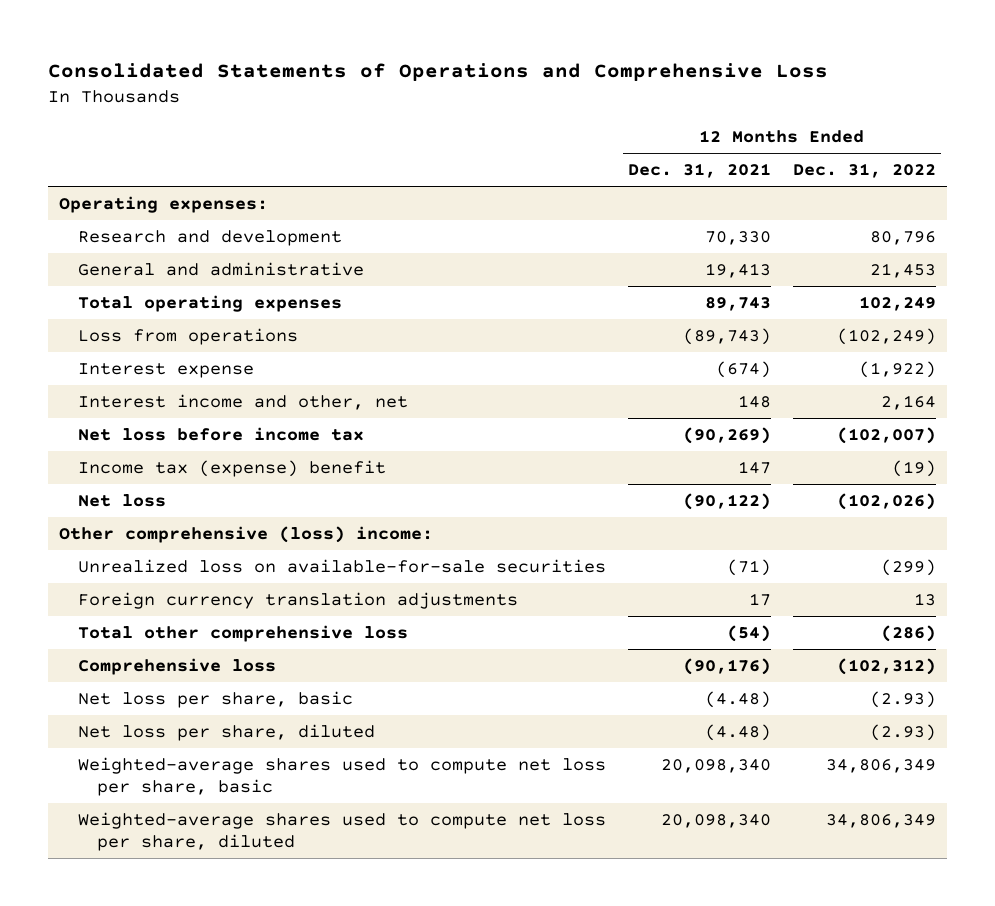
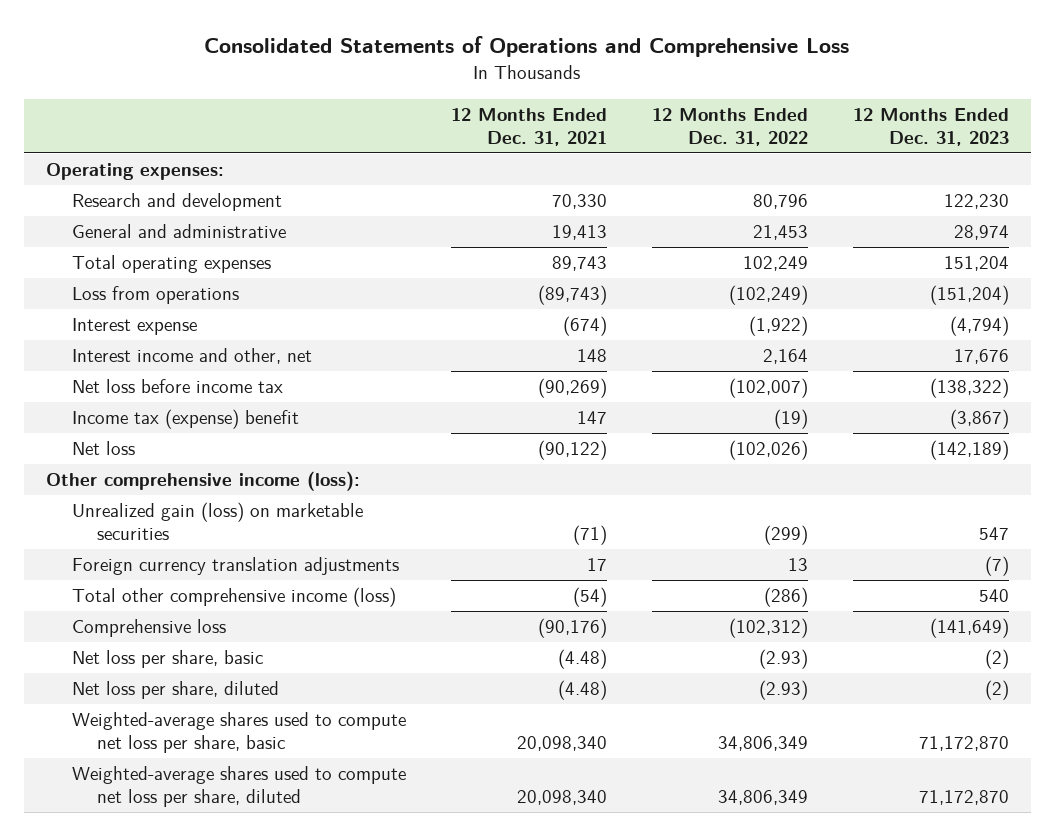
none -> [852,107,1009,146] 12 Months Ended Dec. 31, 2023
[58,525,433,543] Other comprehensive (loss) income: -> [46,471,361,492] Other comprehensive income (loss):
[78,558,607,573] Unrealized loss on available-for-sale securities -> [71,502,363,541] Unrealized gain (loss) on marketable securities
[78,624,409,642] Total other comprehensive loss -> [71,587,396,608] Total other comprehensive income (loss)

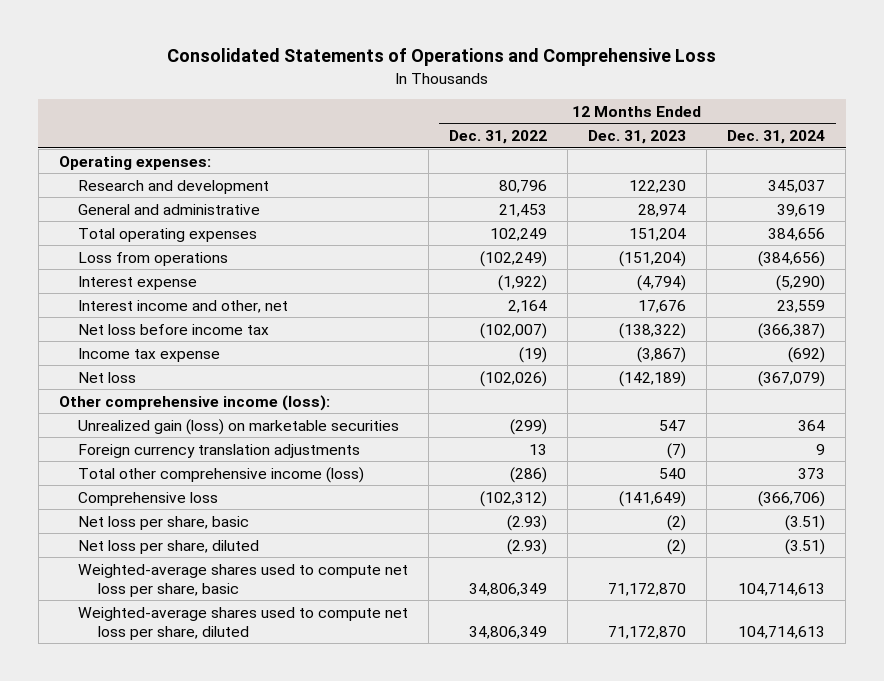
[450,107,607,146] 12 Months Ended Dec. 31, 2021 -> none
none -> [727,130,826,145] Dec. 31, 2024
[71,409,299,430] Income tax (expense) benefit -> [78,347,221,362] Income tax expense

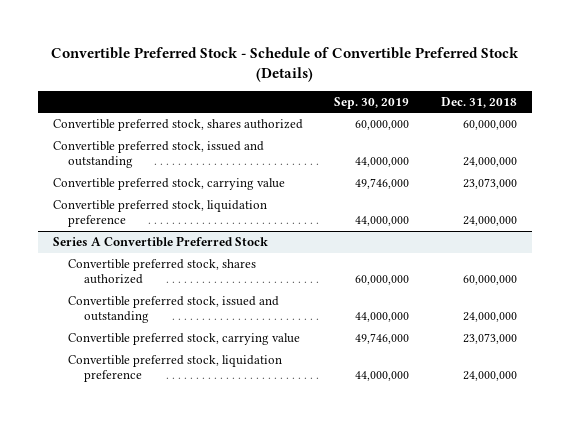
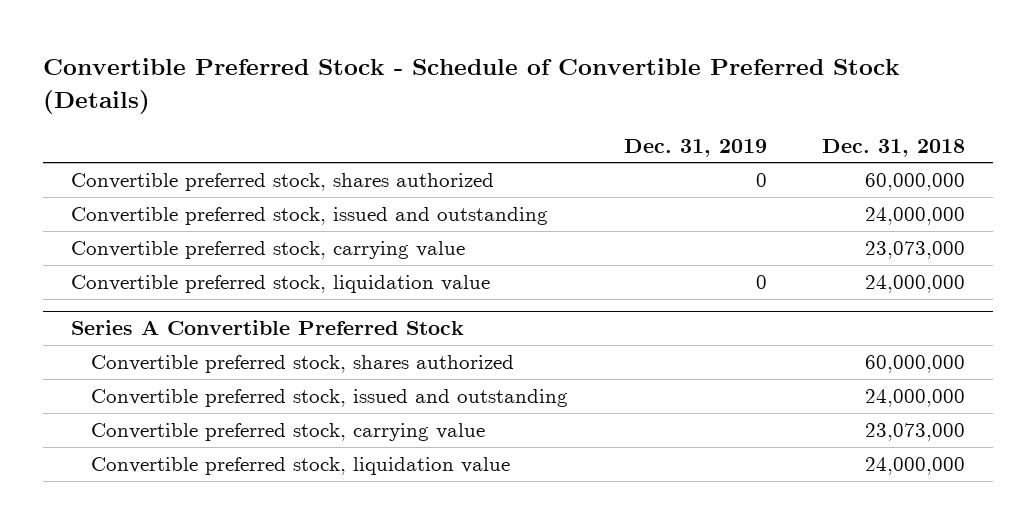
[334,96,410,109] Sep. 30, 2019 -> none
none -> [623,138,767,157] Dec. 31, 2019
[53,200,268,228] Convertible preferred stock, liquidation preference -> [70,274,490,293] Convertible preferred stock, liquidation value
[68,355,283,383] Convertible preferred stock, liquidation preference -> [91,456,511,475] Convertible preferred stock, liquidation value

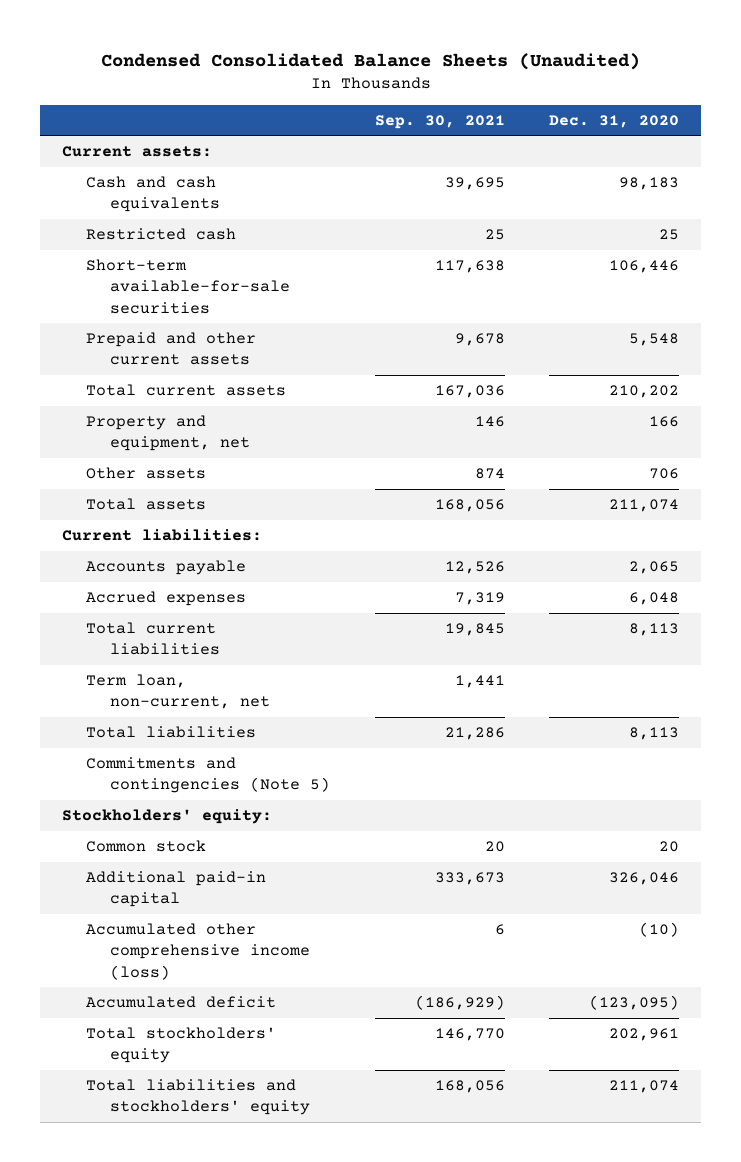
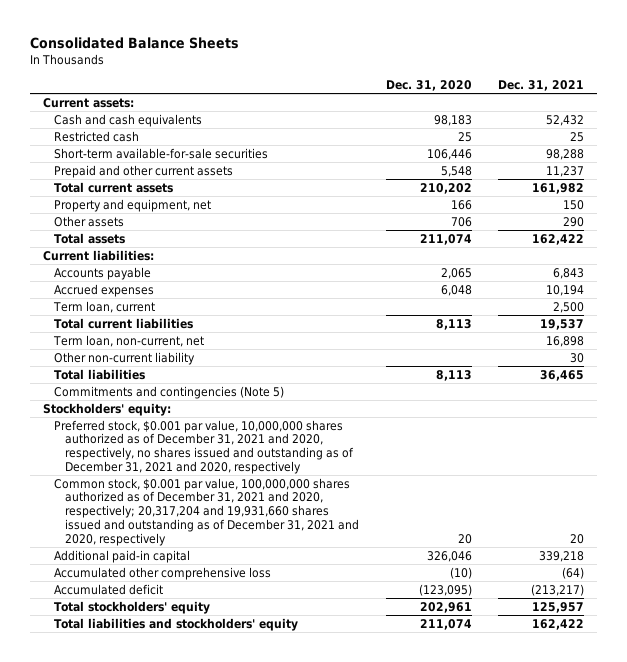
[100,52,640,70] Condensed Consolidated Balance Sheets (Unaudited) -> [30,37,240,50] Consolidated Balance Sheets
[374,114,505,129] Sep. 30, 2021 -> none
none -> [497,80,584,92] Dec. 31, 2021
none -> [53,300,156,313] Term loan, current
none -> [54,351,196,365] Other non-current liability
none -> [54,419,355,474] Preferred stock, $0.001 par value, 10,000,000 shares authorized as of December 31, 2021 and 2020, respectively, no shares issued and outstanding as of December 31, 2021 and 2020, respectively
[86,840,207,853] Common stock -> [54,477,360,546] Common stock, $0.001 par value, 100,000,000 shares authorized as of December 31, 2021 and 2020, respectively; 20,317,204 and 19,931,660 shares issued and outstanding as of December 31, 2021 and 2020, respectively
[86,923,311,980] Accumulated other comprehensive income (loss) -> [54,566,272,580] Accumulated other comprehensive loss

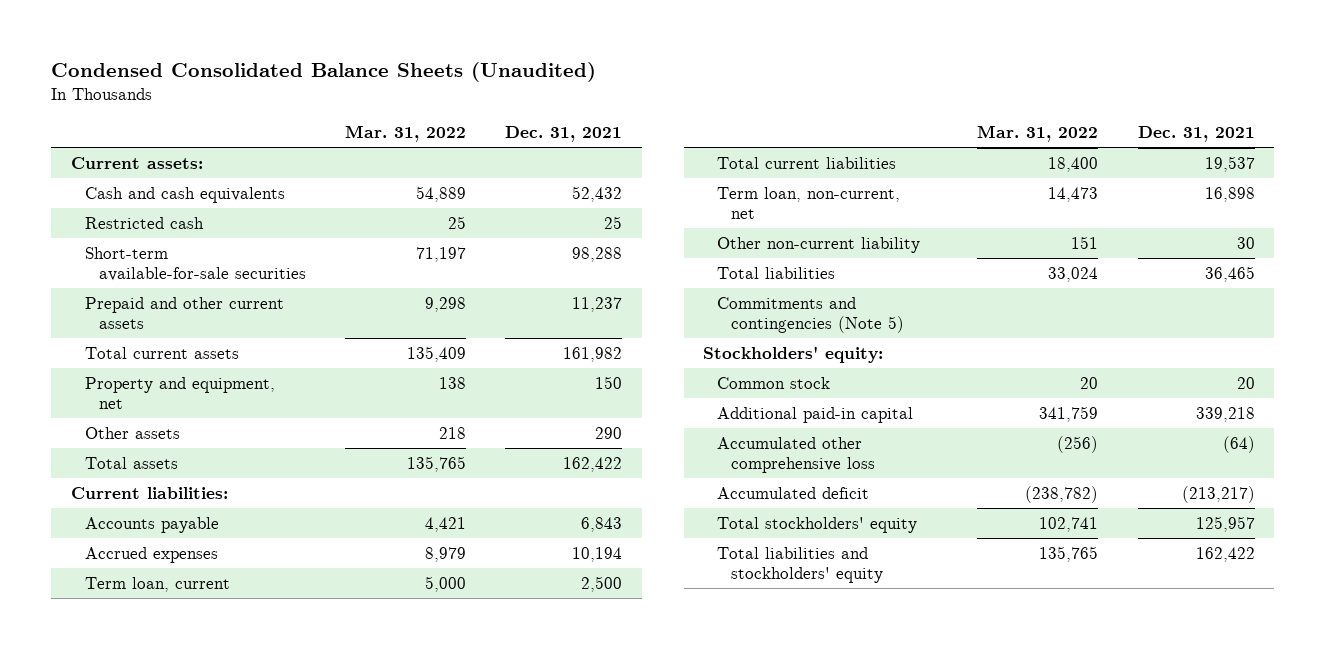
[30,37,240,50] Consolidated Balance Sheets -> [51,62,597,83] Condensed Consolidated Balance Sheets (Unaudited)
[385,80,472,92] Dec. 31, 2020 -> none
none -> [345,124,467,142] Mar. 31, 2022
[54,419,355,474] Preferred stock, $0.001 par value, 10,000,000 shares authorized as of December 31, 2021 and 2020, respectively, no shares issued and outstanding as of December 31, 2021 and 2020, respectively -> none
[54,477,360,546] Common stock, $0.001 par value, 100,000,000 shares authorized as of December 31, 2021 and 2020, respectively; 20,317,204 and 19,931,660 shares issued and outstanding as of December 31, 2021 and 2020, respectively -> [717,376,831,389] Common stock

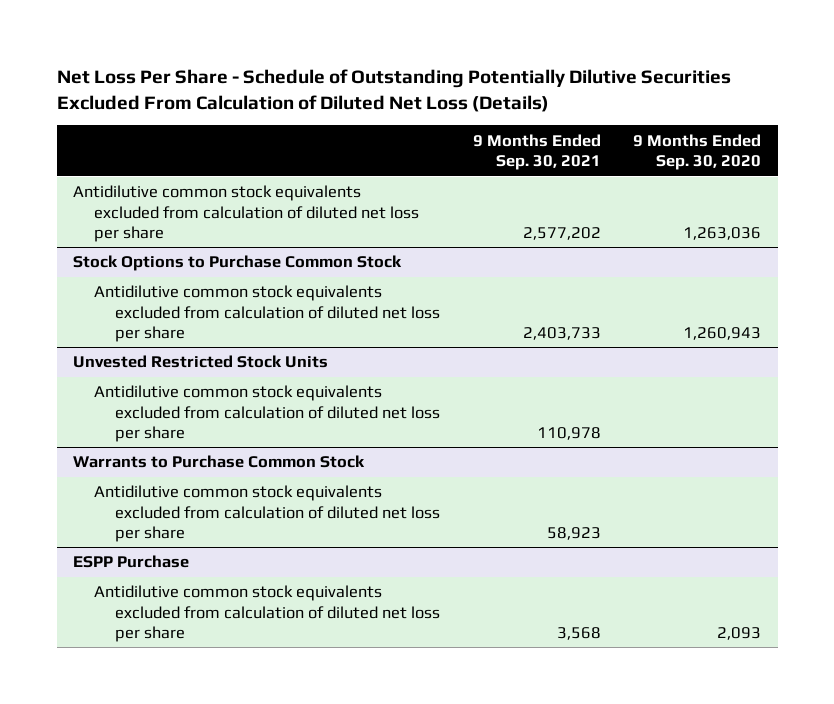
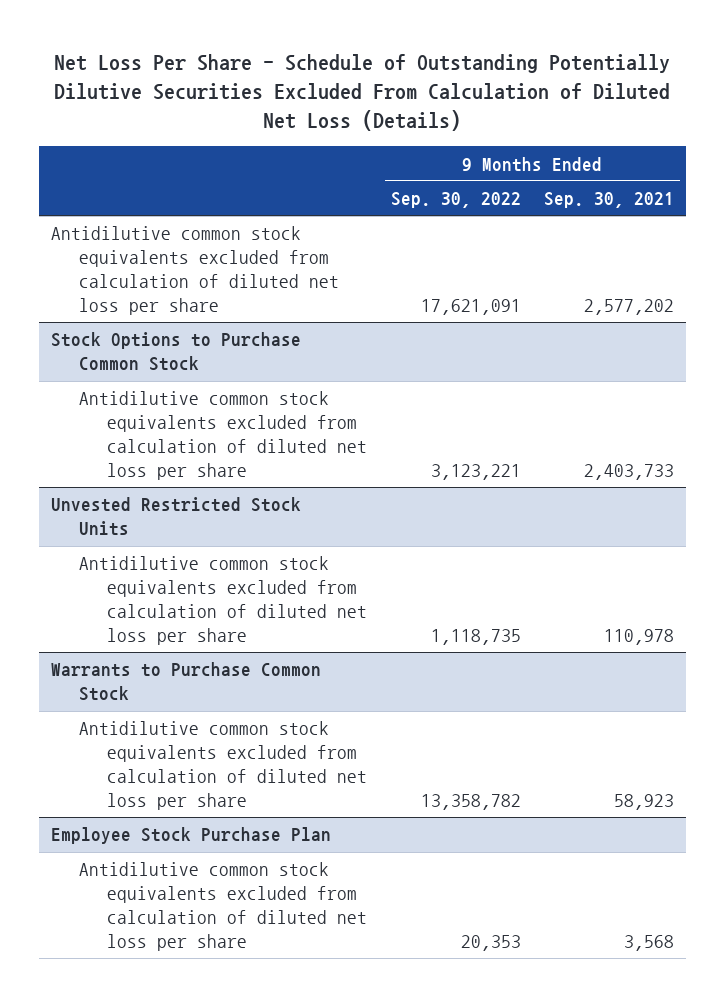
[633,133,762,170] 9 Months Ended Sep. 30, 2020 -> none
none -> [390,192,521,209] Sep. 30, 2022
[72,555,189,569] ESPP Purchase -> [51,827,332,845] Employee Stock Purchase Plan

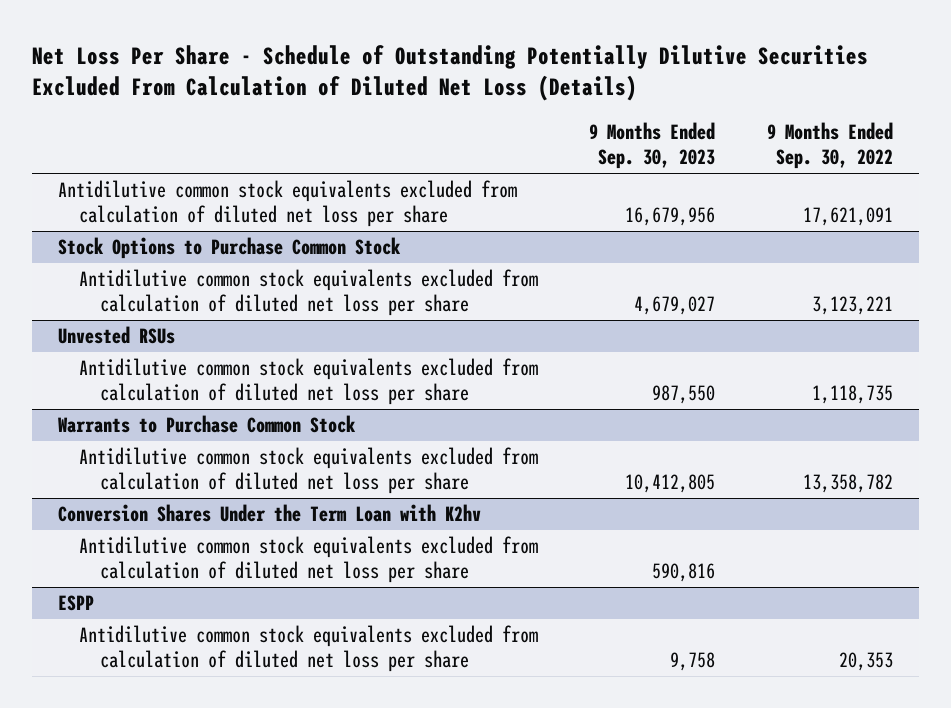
[543,192,674,209] Sep. 30, 2021 -> none
none -> [589,121,716,170] 9 Months Ended Sep. 30, 2023
[51,497,302,537] Unvested Restricted Stock Units -> [57,326,175,345] Unvested RSUs
none -> [57,504,481,523] Conversion Shares Under the Term Loan with K2hv
none -> [78,536,538,584] Antidilutive common stock equivalents excluded from calculation of diluted net loss per share
[51,827,332,845] Employee Stock Purchase Plan -> [57,595,94,612] ESPP

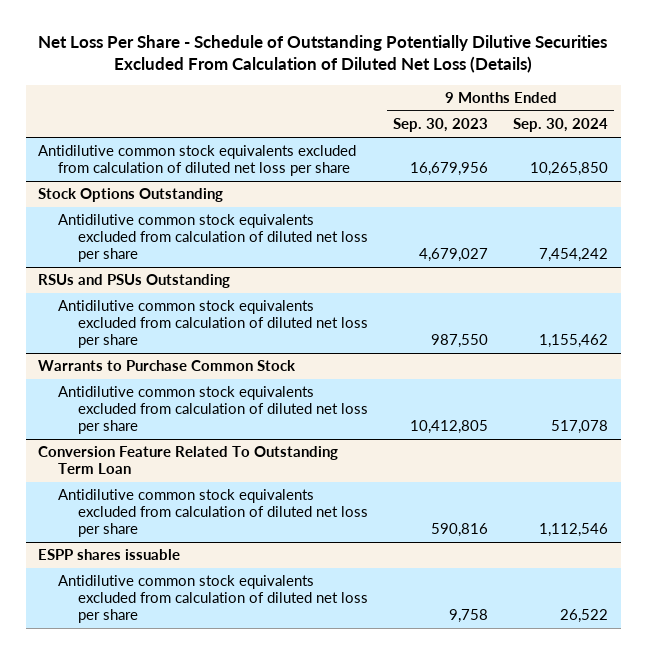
[767,121,894,170] 9 Months Ended Sep. 30, 2022 -> none
none -> [513,118,609,133] Sep. 30, 2024
[57,237,401,260] Stock Options to Purchase Common Stock -> [38,188,224,203] Stock Options Outstanding
[57,326,175,345] Unvested RSUs -> none
none -> [38,274,231,289] RSUs and PSUs Outstanding
[57,504,481,523] Conversion Shares Under the Term Loan with K2hv -> none
none -> [38,446,339,475] Conversion Feature Related To Outstanding Term Loan
[57,595,94,612] ESPP -> [38,549,181,561] ESPP shares issuable

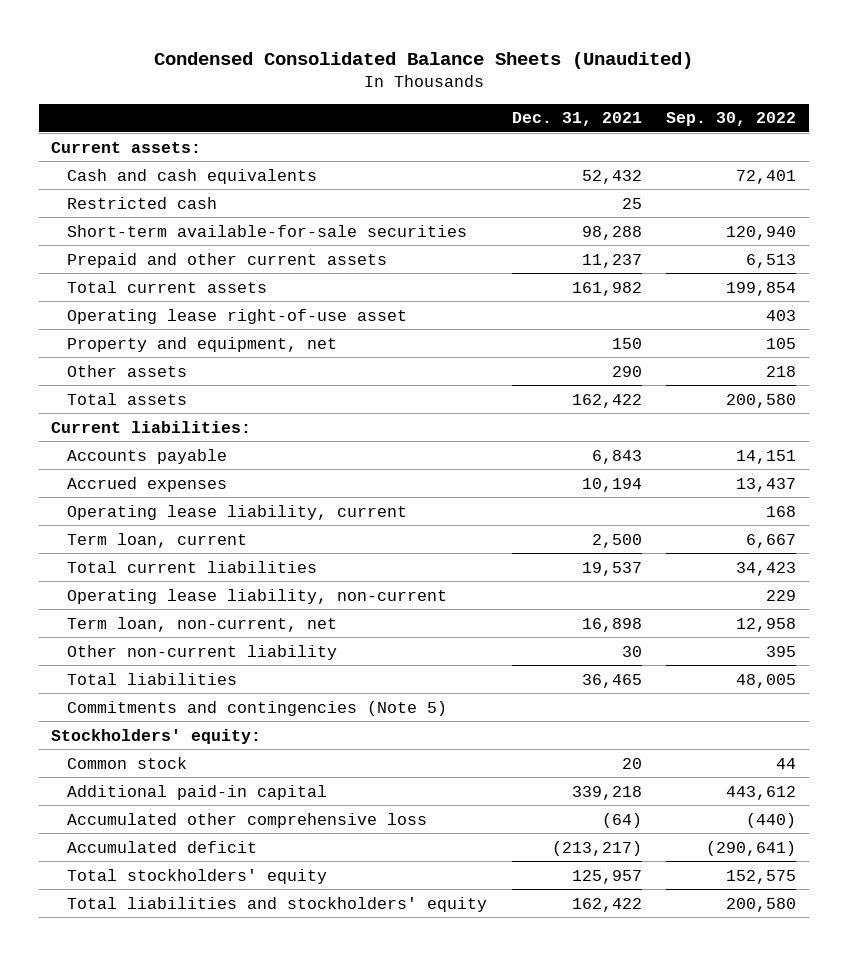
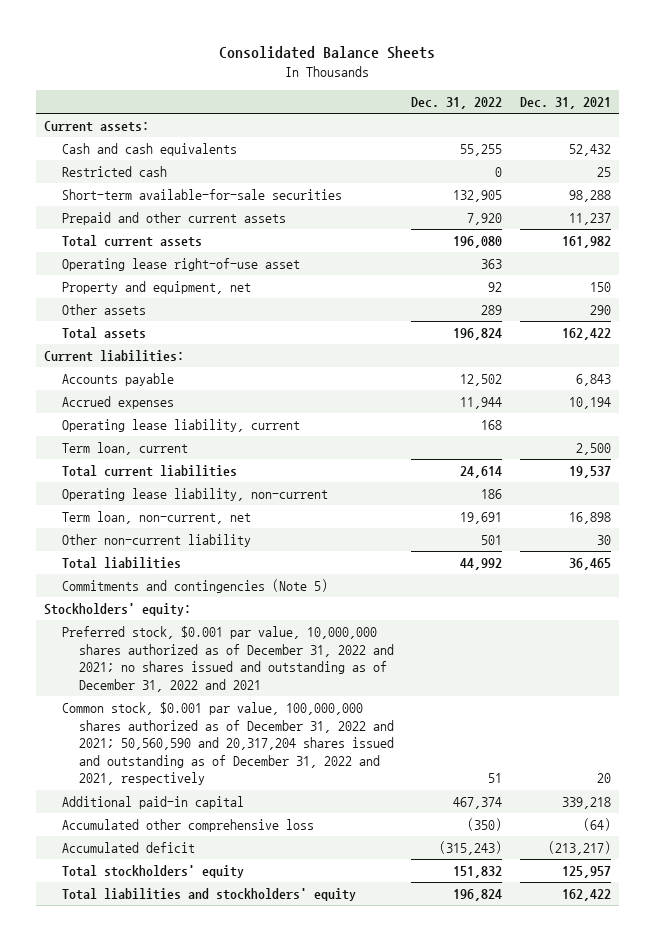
[153,51,693,69] Condensed Consolidated Balance Sheets (Unaudited) -> [219,46,436,60] Consolidated Balance Sheets
[666,112,797,127] Sep. 30, 2022 -> none
none -> [411,97,503,110] Dec. 31, 2022
none -> [61,626,394,692] Preferred stock, $0.001 par value, 10,000,000 shares authorized as of December 31, 2022 and 2021; no shares issued and outstanding as of December 31, 2022 and 2021
[66,756,187,769] Common stock -> [61,702,394,786] Common stock, $0.001 par value, 100,000,000 shares authorized as of December 31, 2022 and 2021; 50,560,590 and 20,317,204 shares issued and outstanding as of December 31, 2022 and 2021, respectively

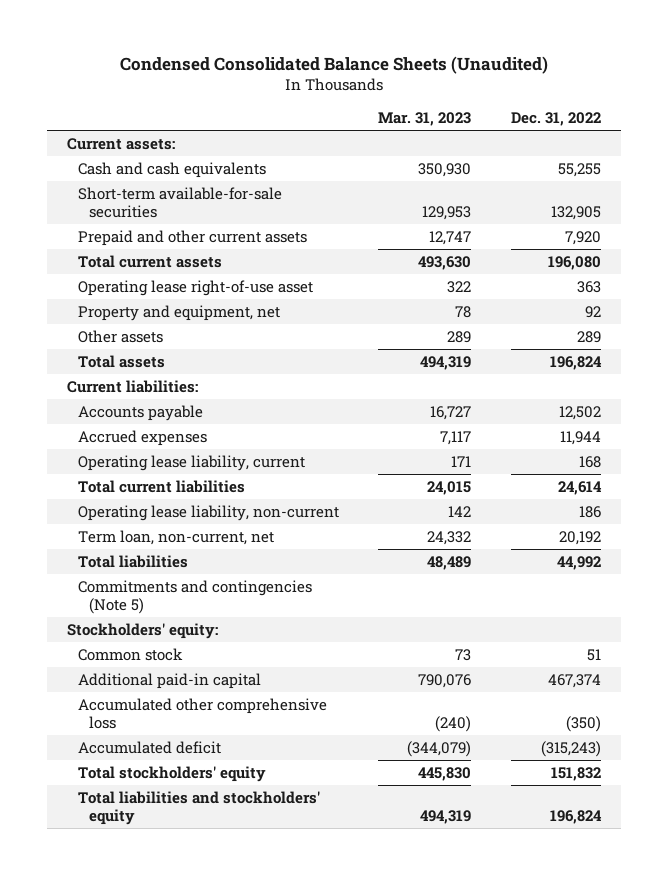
[219,46,436,60] Consolidated Balance Sheets -> [119,55,548,74] Condensed Consolidated Balance Sheets (Unaudited)
[519,97,611,110] Dec. 31, 2021 -> none
none -> [378,112,472,127] Mar. 31, 2023
[61,166,167,178] Restricted cash -> none
[61,442,188,456] Term loan, current -> none
[61,534,251,548] Other non-current liability -> none
[460,512,503,525] 19,691 -> [559,530,602,545] 20,192
[61,626,394,692] Preferred stock, $0.001 par value, 10,000,000 shares authorized as of December 31, 2022 and 2021; no shares issued and outstanding as of December 31, 2022 and 2021 -> none
[61,702,394,786] Common stock, $0.001 par value, 100,000,000 shares authorized as of December 31, 2022 and 2021; 50,560,590 and 20,317,204 shares issued and outstanding as of December 31, 2022 and 2021, respectively -> [77,647,183,661] Common stock

